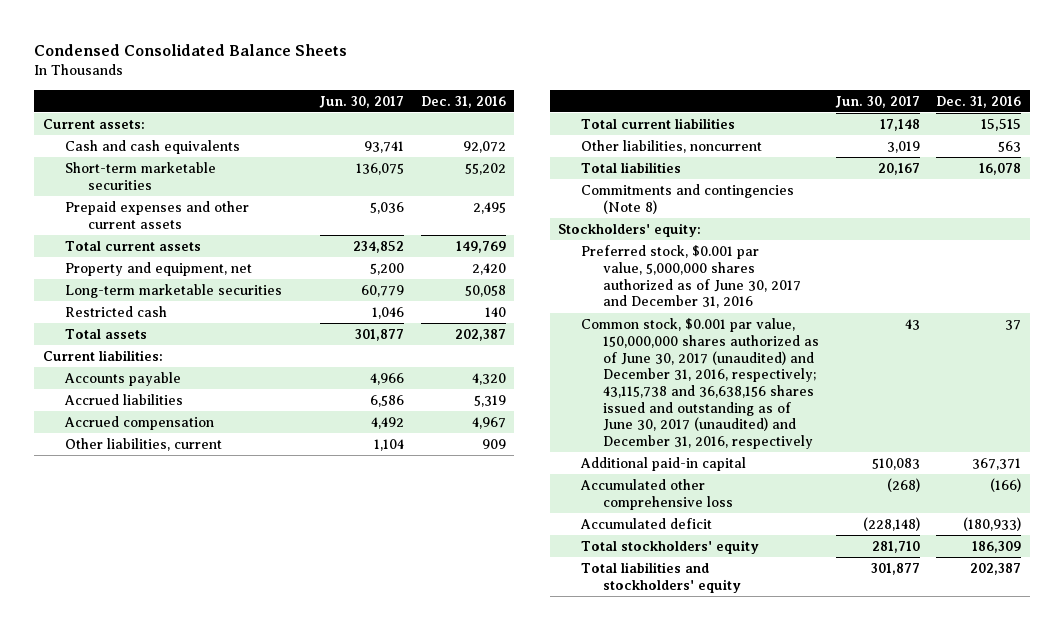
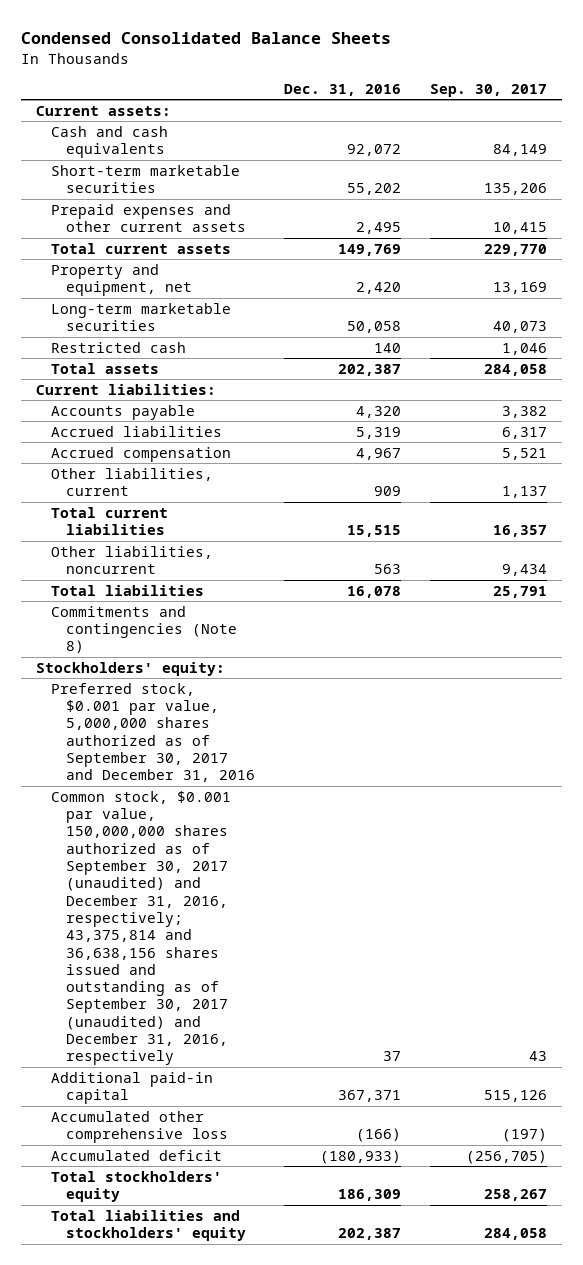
[319,95,405,108] Jun. 30, 2017 -> none
none -> [430,83,548,97] Sep. 30, 2017
[580,245,801,309] Preferred stock, $0.001 par value, 5,000,000 shares authorized as of June 30, 2017 and December 31, 2016 -> [50,682,255,783] Preferred stock, $0.001 par value, 5,000,000 shares authorized as of September 30, 2017 and December 31, 2016
[580,318,819,450] Common stock, $0.001 par value, 150,000,000 shares authorized as of June 30, 2017 (unaudited) and December 31, 2016, respectively; 43,115,738 and 36,638,156 shares issued and outstanding as of June 30, 2017 (unaudited) and December 31, 2016, respectively -> [50,790,231,1066] Common stock, $0.001 par value, 150,000,000 shares authorized as of September 30, 2017 (unaudited) and December 31, 2016, respectively; 43,375,814 and 36,638,156 shares issued and outstanding as of September 30, 2017 (unaudited) and December 31, 2016, respectively

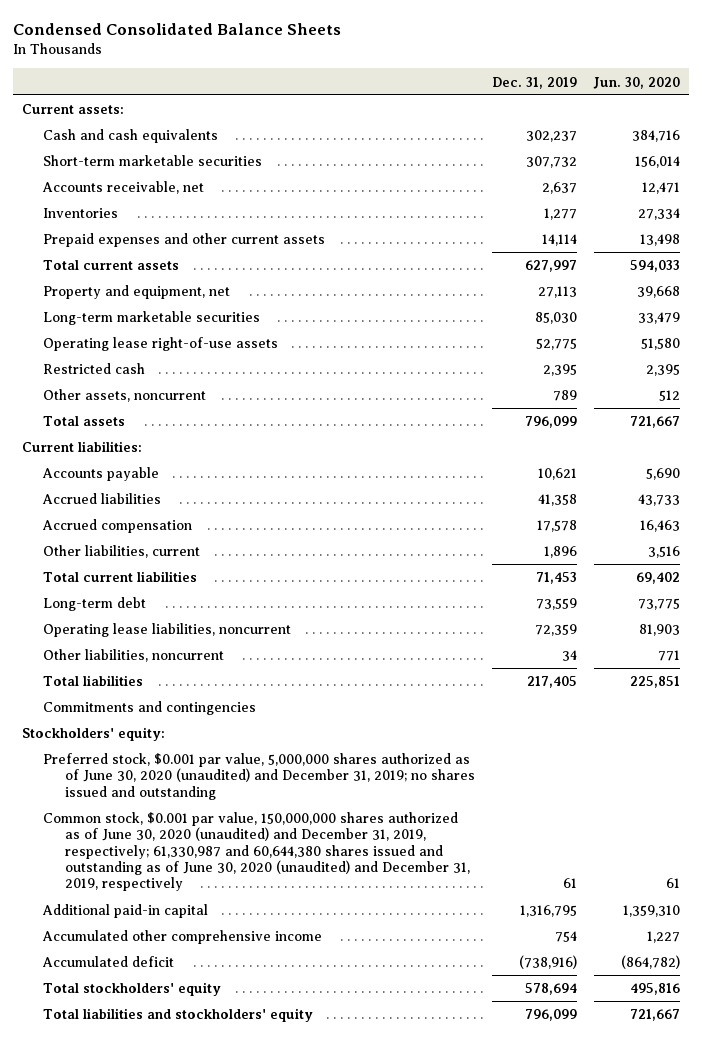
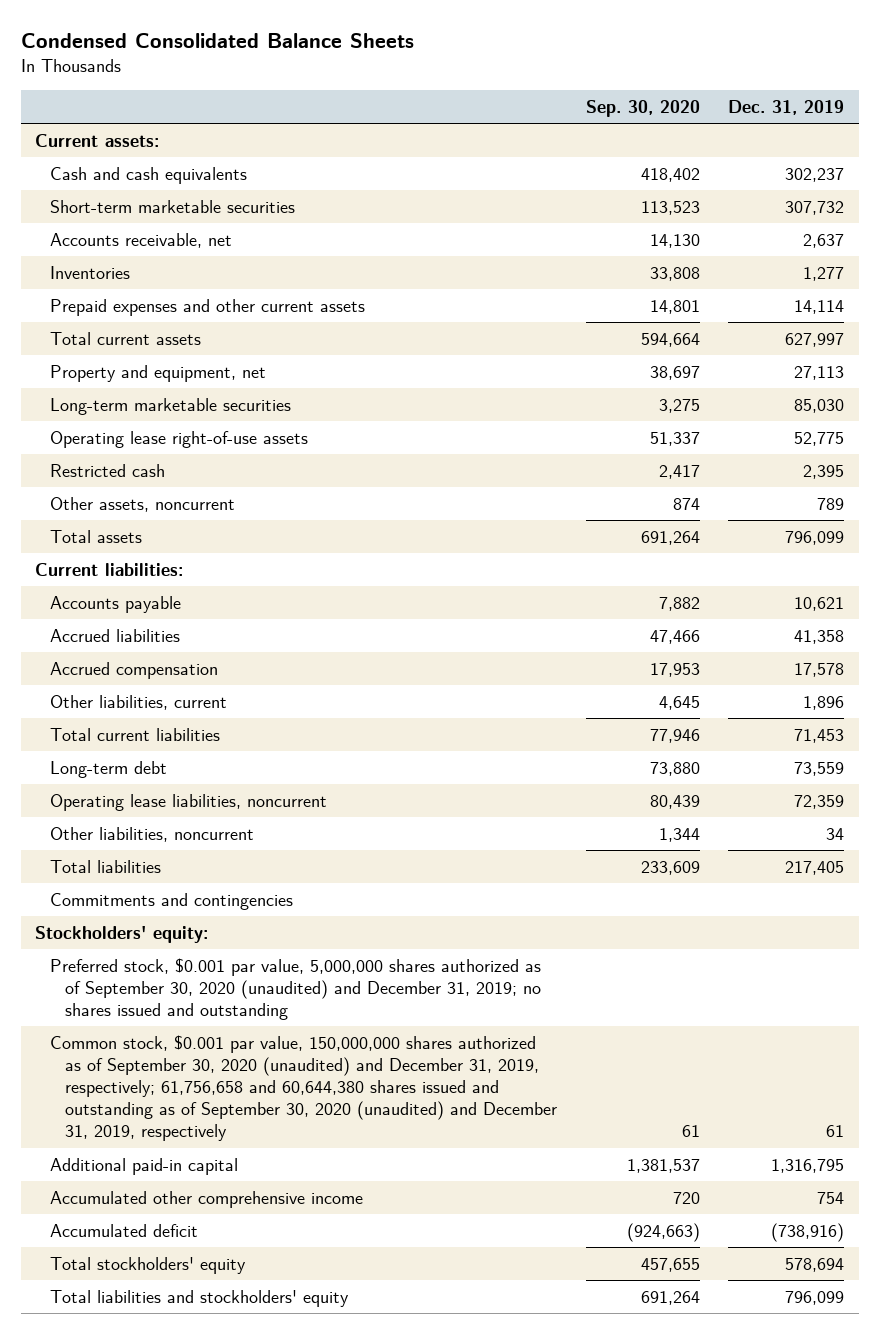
[593,76,681,89] Jun. 30, 2020 -> none
none -> [585,99,700,117] Sep. 30, 2020
[43,753,475,800] Preferred stock, $0.001 par value, 5,000,000 shares authorized as of June 30, 2020 (unaudited) and December 31, 2019; no shares issued and outstanding -> [49,957,541,1020] Preferred stock, $0.001 par value, 5,000,000 shares authorized as of September 30, 2020 (unaudited) and December 31, 2019; no shares issued and outstanding
[43,812,470,892] Common stock, $0.001 par value, 150,000,000 shares authorized as of June 30, 2020 (unaudited) and December 31, 2019, respectively; 61,330,987 and 60,644,380 shares issued and outstanding as of June 30, 2020 (unaudited) and December 31, 2019, respectively -> [49,1034,557,1142] Common stock, $0.001 par value, 150,000,000 shares authorized as of September 30, 2020 (unaudited) and December 31, 2019, respectively; 61,756,658 and 60,644,380 shares issued and outstanding as of September 30, 2020 (unaudited) and December 31, 2019, respectively

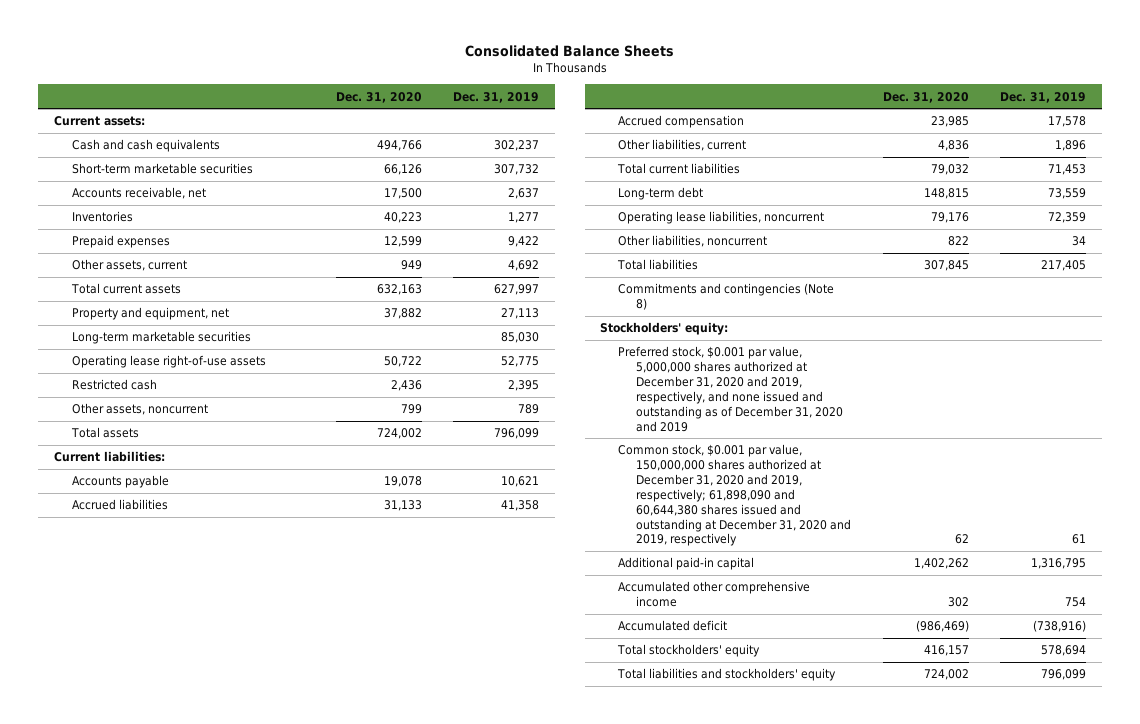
[20,33,414,49] Condensed Consolidated Balance Sheets -> [464,45,674,58] Consolidated Balance Sheets
[585,99,700,117] Sep. 30, 2020 -> none
none -> [335,91,422,103] Dec. 31, 2020
none -> [71,235,170,249] Prepaid expenses
[49,298,365,316] Prepaid expenses and other current assets -> [71,259,187,272] Other assets, current
[794,299,845,314] 14,114 -> [508,260,540,272] 4,692
[49,892,293,910] Commitments and contingencies -> [618,283,835,311] Commitments and contingencies (Note 8)
[49,957,541,1020] Preferred stock, $0.001 par value, 5,000,000 shares authorized as of September 30, 2020 (unaudited) and December 31, 2019; no shares issued and outstanding -> [618,346,844,432] Preferred stock, $0.001 par value, 5,000,000 shares authorized at December 31, 2020 and 2019, respectively, and none issued and outstanding as of December 31, 2020 and 2019
[49,1034,557,1142] Common stock, $0.001 par value, 150,000,000 shares authorized as of September 30, 2020 (unaudited) and December 31, 2019, respectively; 61,756,658 and 60,644,380 shares issued and outstanding as of September 30, 2020 (unaudited) and December 31, 2019, respectively -> [618,444,852,547] Common stock, $0.001 par value, 150,000,000 shares authorized at December 31, 2020 and 2019, respectively; 61,898,090 and 60,644,380 shares issued and outstanding at December 31, 2020 and 2019, respectively

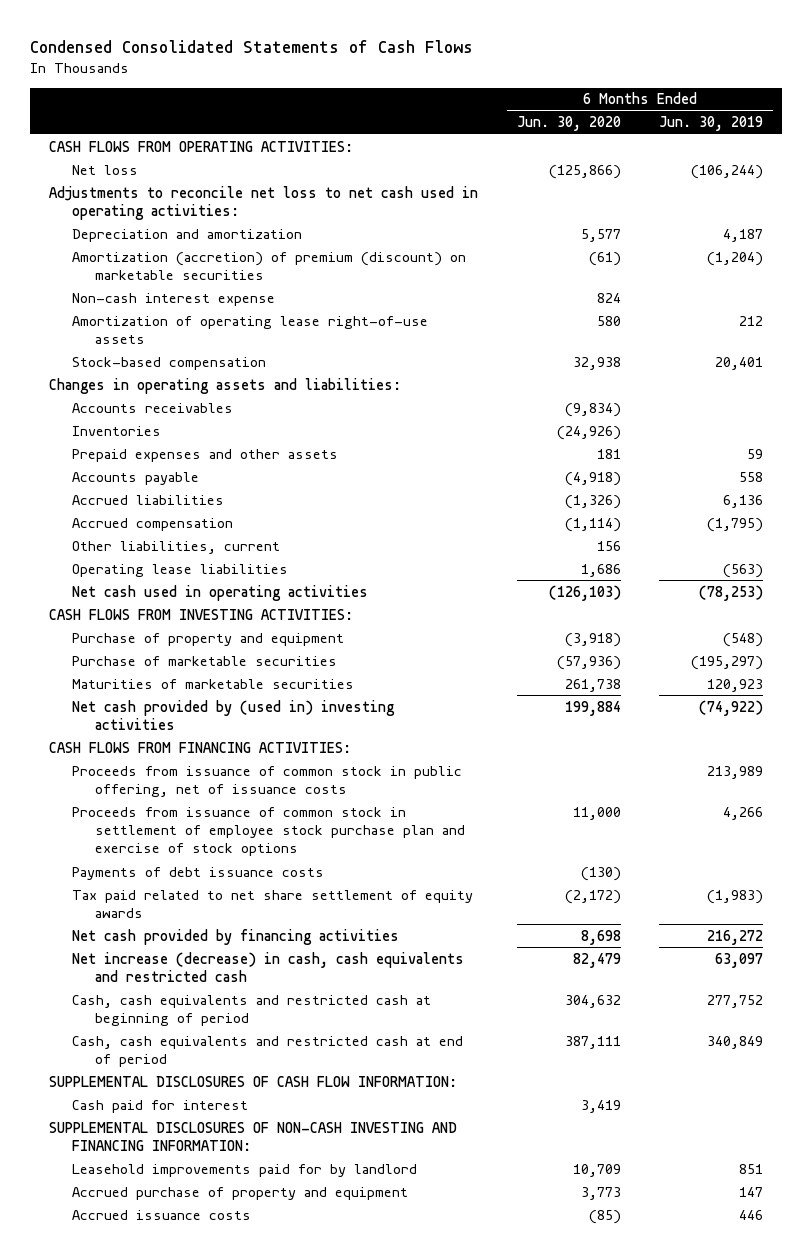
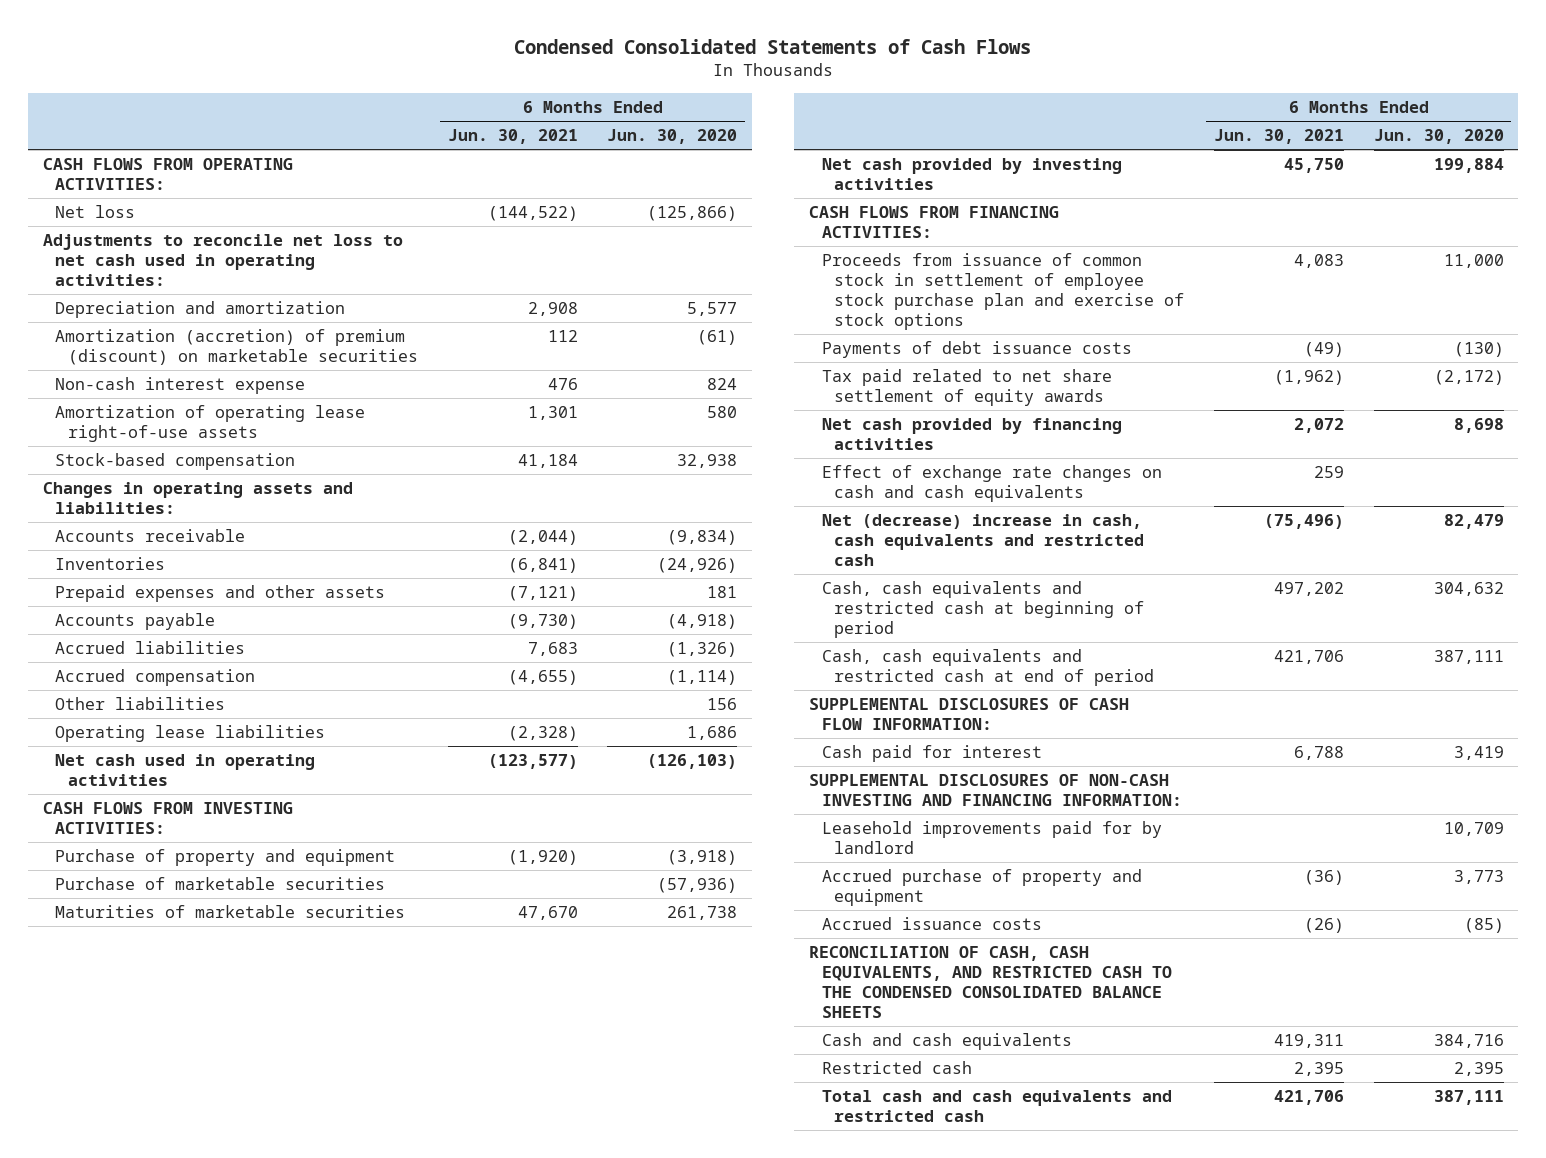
[658,116,763,132] Jun. 30, 2019 -> none
none -> [447,129,578,145] Jun. 30, 2021
[72,402,234,413] Accounts receivables -> [55,529,246,543] Accounts receivable
[72,540,281,554] Other liabilities, current -> [55,697,226,711] Other liabilities
[72,699,396,731] Net cash provided by (used in) investing activities -> [821,158,1122,191] Net cash provided by investing activities
[72,765,463,798] Proceeds from issuance of common stock in public offering, net of issuance costs -> none
none -> [821,465,1162,503] Effect of exchange rate changes on cash and cash equivalents
[72,951,465,983] Net increase (decrease) in cash, cash equivalents and restricted cash -> [821,514,1145,567] Net (decrease) increase in cash, cash equivalents and restricted cash
none -> [808,946,1172,1019] RECONCILIATION OF CASH, CASH EQUIVALENTS, AND RESTRICTED CASH TO THE CONDENSED CONSOLIDATED BALANCE SHEETS
none -> [821,1033,1072,1051] Cash and cash equivalents
none -> [821,1061,972,1075] Restricted cash
none -> [821,1090,1172,1123] Total cash and cash equivalents and restricted cash

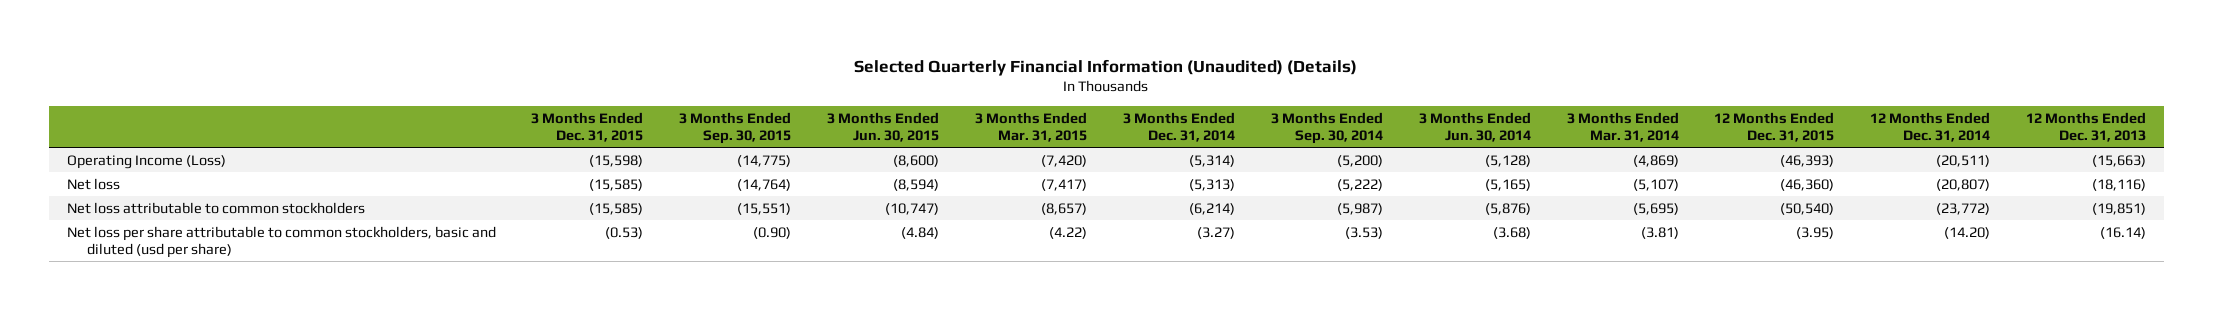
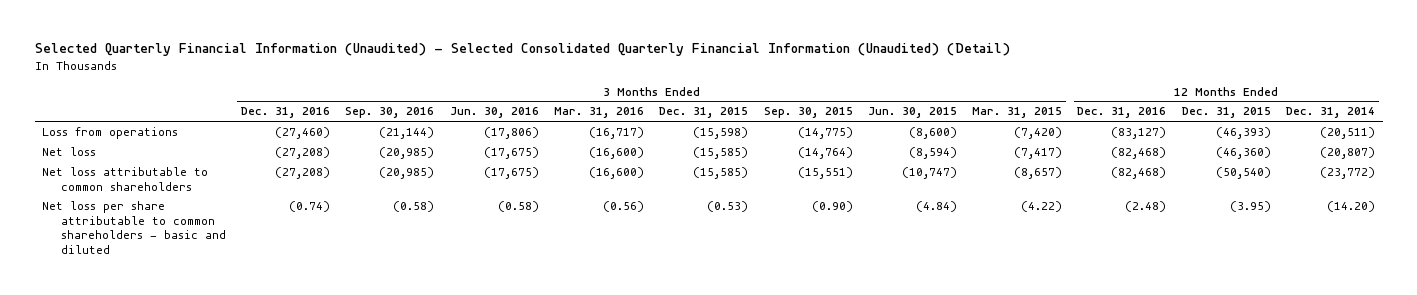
[854,58,1358,76] Selected Quarterly Financial Information (Unaudited) (Details) -> [34,43,1010,57] Selected Quarterly Financial Information (Unaudited) - Selected Consolidated Quarterly Financial Information (Unaudited) (Detail)
[1122,111,1235,143] 3 Months Ended Dec. 31, 2014 -> none
[1270,111,1383,145] 3 Months Ended Sep. 30, 2014 -> none
[1418,111,1531,143] 3 Months Ended Jun. 30, 2014 -> none
[1566,111,1679,143] 3 Months Ended Mar. 31, 2014 -> none
[2026,111,2147,143] 12 Months Ended Dec. 31, 2013 -> none
none -> [241,107,331,119] Dec. 31, 2016
none -> [345,107,435,119] Sep. 30, 2016
none -> [449,107,539,119] Jun. 30, 2016
none -> [553,107,644,119] Mar. 31, 2016
none -> [1077,107,1167,119] Dec. 31, 2016
[66,154,226,169] Operating Income (Loss) -> [42,127,179,140] Loss from operations
[66,201,365,214] Net loss attributable to common stockholders -> [42,167,209,191] Net loss attributable to common shareholders
[66,225,496,258] Net loss per share attributable to common stockholders, basic and diluted (usd per share) -> [42,201,226,254] Net loss per share attributable to common shareholders - basic and diluted

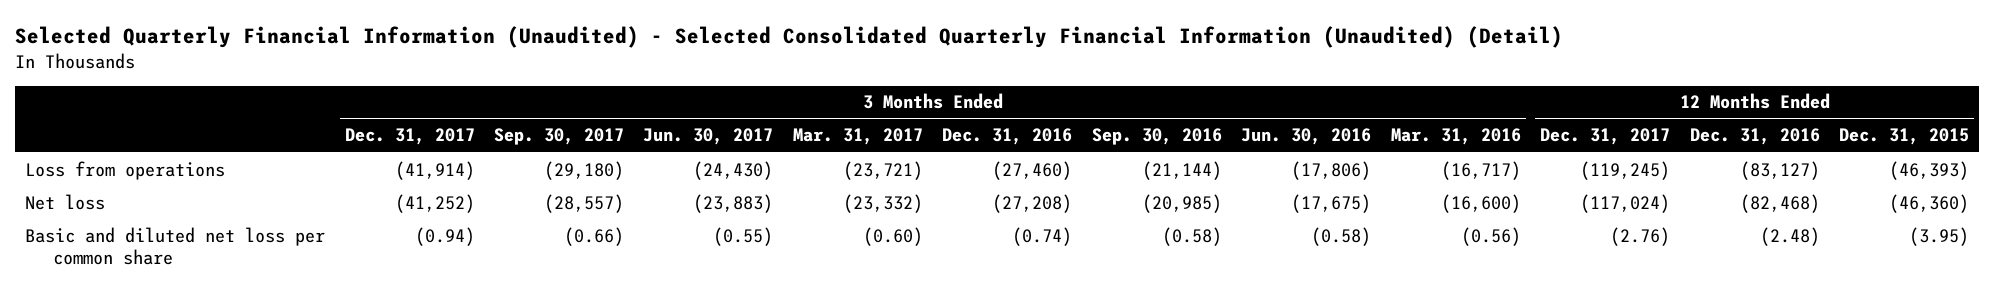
[659,107,749,119] Dec. 31, 2015 -> none
[763,107,853,119] Sep. 30, 2015 -> none
[867,107,957,119] Jun. 30, 2015 -> none
[972,107,1063,119] Mar. 31, 2015 -> none
[1285,107,1375,119] Dec. 31, 2014 -> none
none -> [344,128,475,146] Dec. 31, 2017
none -> [493,128,624,146] Sep. 30, 2017
none -> [643,128,774,146] Jun. 30, 2017
none -> [792,128,923,146] Mar. 31, 2017
none -> [1540,128,1671,146] Dec. 31, 2017
[42,167,209,191] Net loss attributable to common shareholders -> none
[42,201,226,254] Net loss per share attributable to common shareholders - basic and diluted -> [25,226,326,265] Basic and diluted net loss per common share

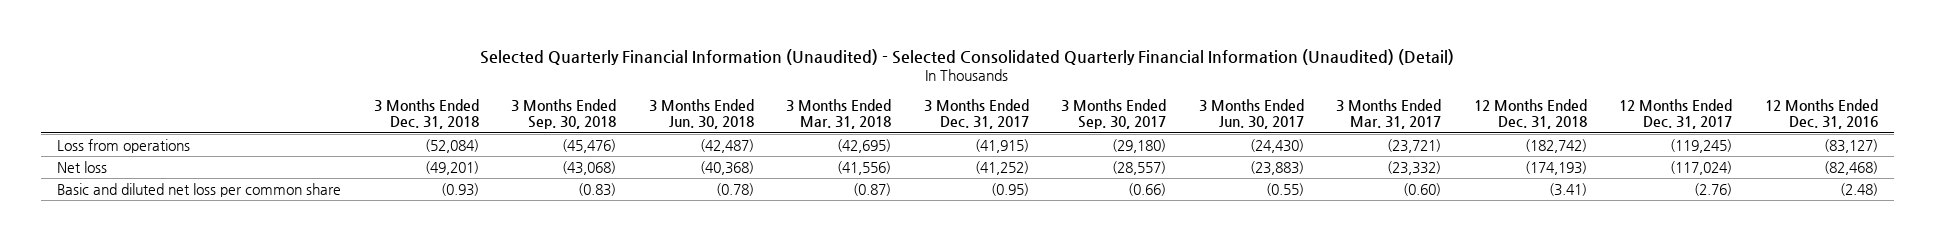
[942,128,1073,146] Dec. 31, 2016 -> none
[1091,128,1222,146] Sep. 30, 2016 -> none
[1241,128,1372,146] Jun. 30, 2016 -> none
[1390,128,1521,146] Mar. 31, 2016 -> none
[1839,128,1970,146] Dec. 31, 2015 -> none
none -> [373,98,479,130] 3 Months Ended Dec. 31, 2018
none -> [511,98,617,130] 3 Months Ended Sep. 30, 2018
none -> [648,98,754,130] 3 Months Ended Jun. 30, 2018
none -> [786,98,892,130] 3 Months Ended Mar. 31, 2018
none -> [1473,98,1587,130] 12 Months Ended Dec. 31, 2018
[394,160,475,180] (41,914) -> [974,138,1029,153] (41,915)
[414,226,475,246] (0.94) -> [990,182,1029,196] (0.95)

